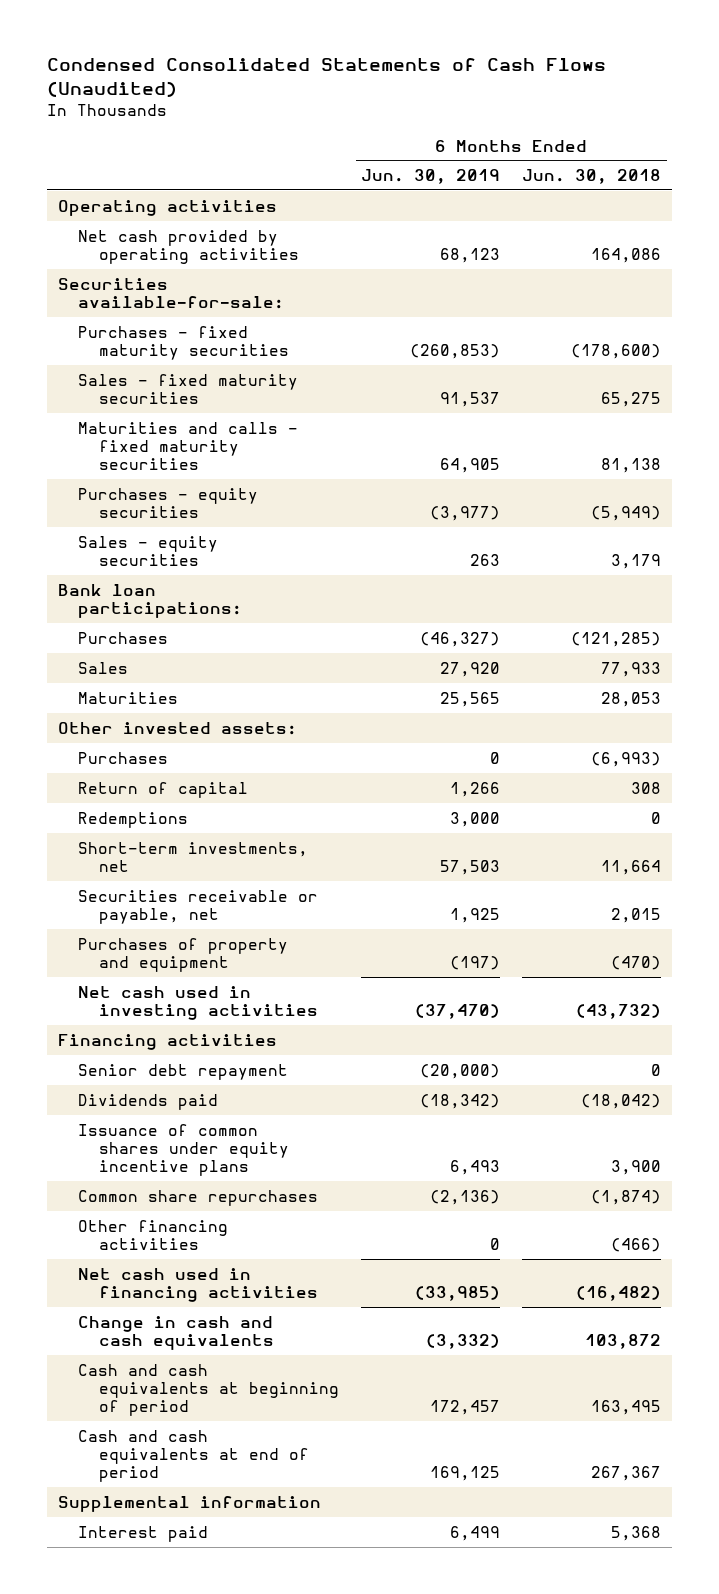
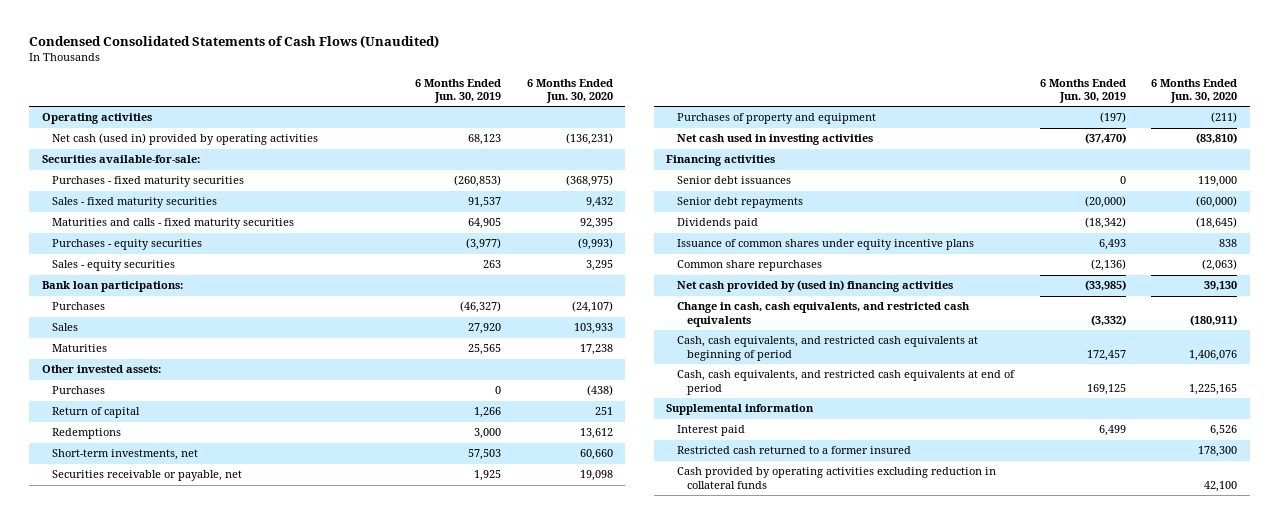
[522,169,662,185] Jun. 30, 2018 -> none
none -> [526,78,613,103] 6 Months Ended Jun. 30, 2020
[78,229,300,264] Net cash provided by operating activities -> [51,133,318,146] Net cash (used in) provided by operating activities
none -> [676,176,791,185] Senior debt issuances
[78,1063,289,1080] Senior debt repayment -> [676,197,803,209] Senior debt repayments
[78,1219,229,1250] Other financing activities -> none
[78,1267,319,1302] Net cash used in financing activities -> [676,280,953,293] Net cash provided by (used in) financing activities
[78,1315,275,1350] Change in cash and cash equivalents -> [676,302,970,327] Change in cash, cash equivalents, and restricted cash equivalents
[78,1363,340,1417] Cash and cash equivalents at beginning of period -> [676,336,978,361] Cash, cash equivalents, and restricted cash equivalents at beginning of period
[78,1429,310,1483] Cash and cash equivalents at end of period -> [676,370,1015,395] Cash, cash equivalents, and restricted cash equivalents at end of period
none -> [676,446,911,455] Restricted cash returned to a former insured
none -> [676,467,996,489] Cash provided by operating activities excluding reduction in collateral funds

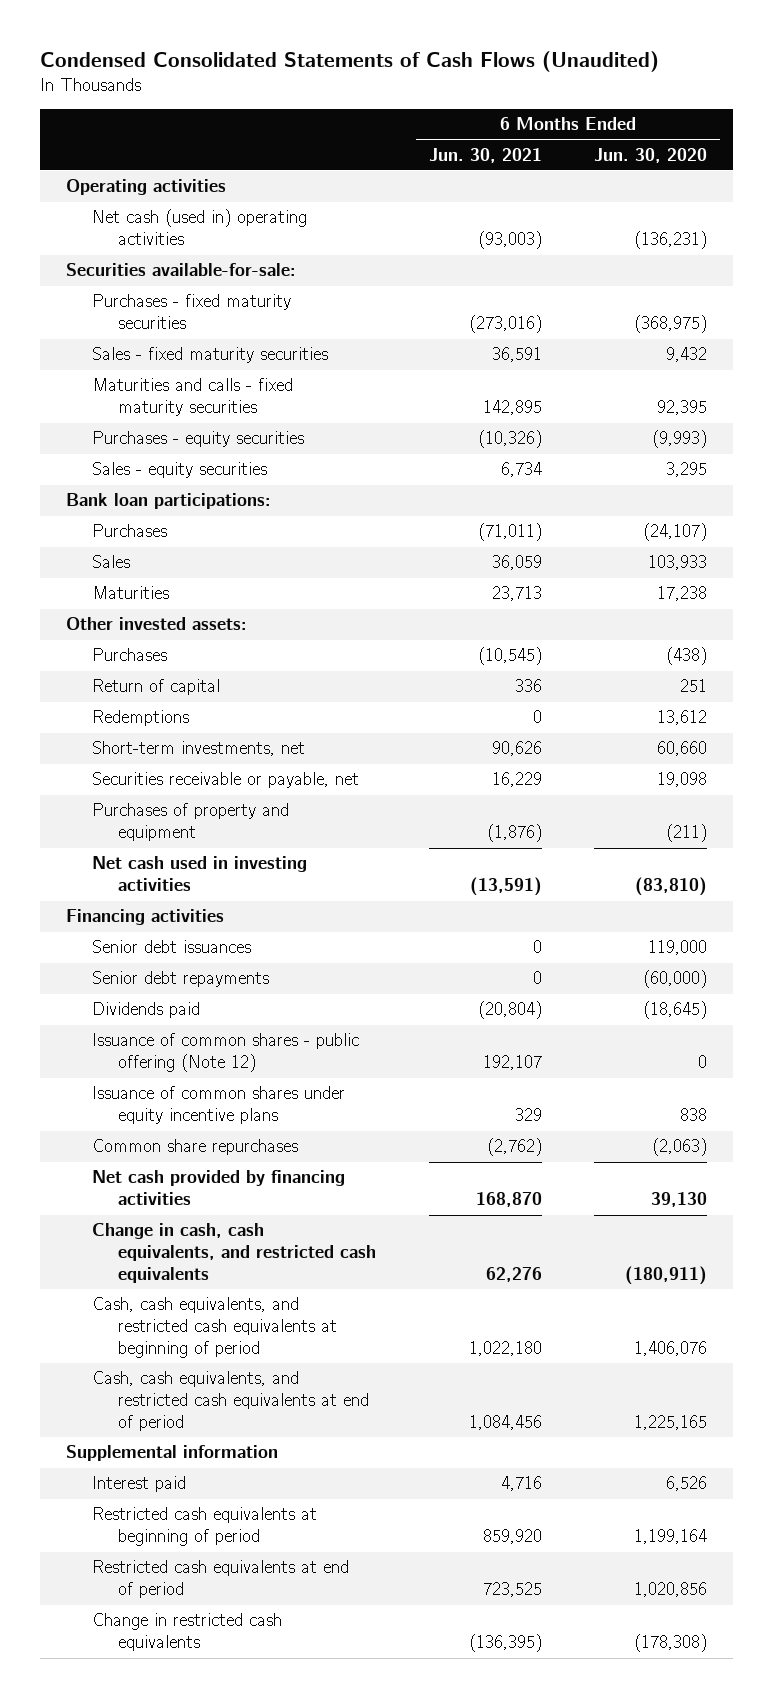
[414,78,501,103] 6 Months Ended Jun. 30, 2019 -> none
none -> [428,147,542,163] Jun. 30, 2021
[51,133,318,146] Net cash (used in) provided by operating activities -> [92,209,308,246] Net cash (used in) operating activities
none -> [92,1033,360,1073] Issuance of common shares - public offering (Note 12)
[676,280,953,293] Net cash provided by (used in) financing activities -> [92,1170,346,1206] Net cash provided by financing activities
[676,446,911,455] Restricted cash returned to a former insured -> none
[676,467,996,489] Cash provided by operating activities excluding reduction in collateral funds -> none
none -> [92,1507,318,1547] Restricted cash equivalents at beginning of period
none -> [92,1560,350,1599] Restricted cash equivalents at end of period
none -> [92,1613,283,1652] Change in restricted cash equivalents

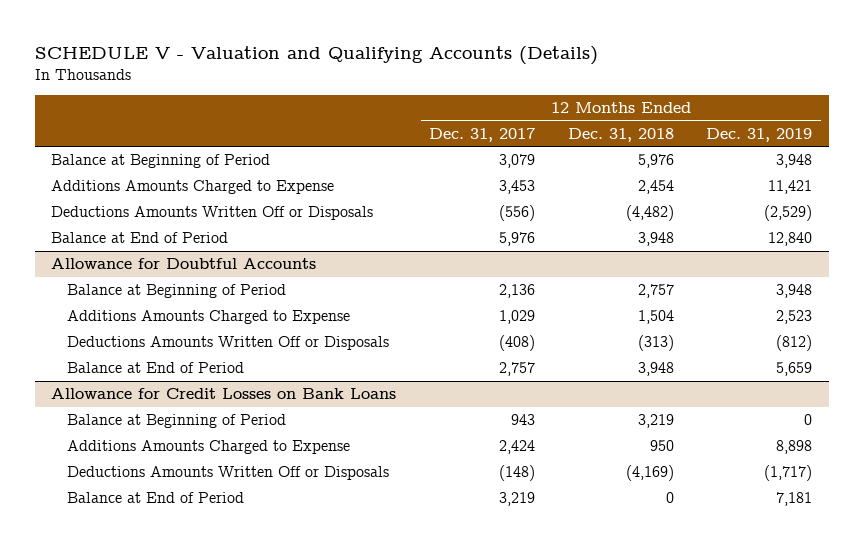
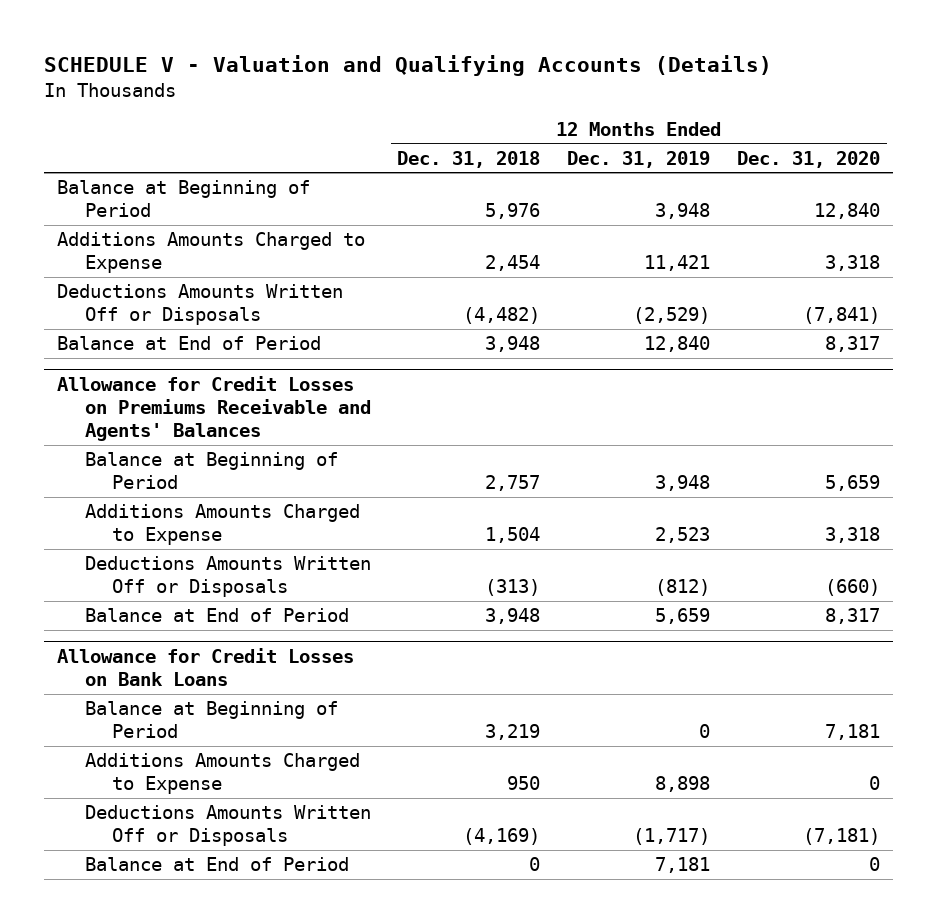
[429,127,536,142] Dec. 31, 2017 -> none
none -> [736,150,880,168] Dec. 31, 2020
[51,258,317,270] Allowance for Doubtful Accounts -> [57,375,371,442] Allowance for Credit Losses on Premiums Receivable and Agents' Balances

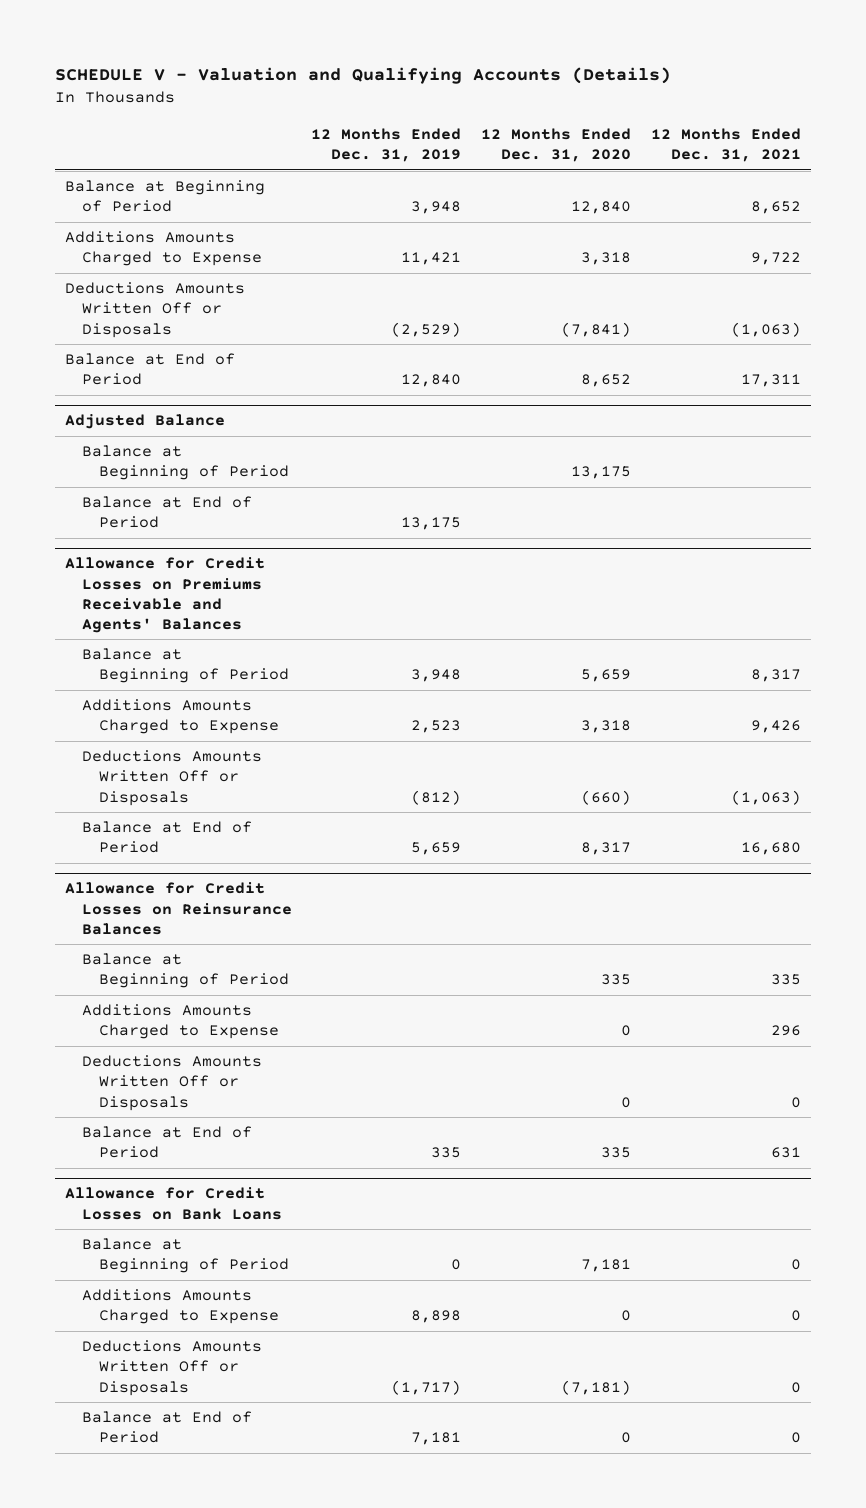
[397,150,541,168] Dec. 31, 2018 -> none
none -> [650,127,801,163] 12 Months Ended Dec. 31, 2021
[824,335,880,352] 8,317 -> [581,374,632,388] 8,652
none -> [64,414,225,430] Adjusted Balance
none -> [81,445,289,481] Balance at Beginning of Period
none -> [81,496,252,529] Balance at End of Period
none -> [64,882,292,935] Allowance for Credit Losses on Reinsurance Balances
none -> [81,953,289,989] Balance at Beginning of Period
none -> [81,1004,279,1040] Additions Amounts Charged to Expense
none -> [81,1055,262,1111] Deductions Amounts Written Off or Disposals
none -> [81,1126,252,1159] Balance at End of Period

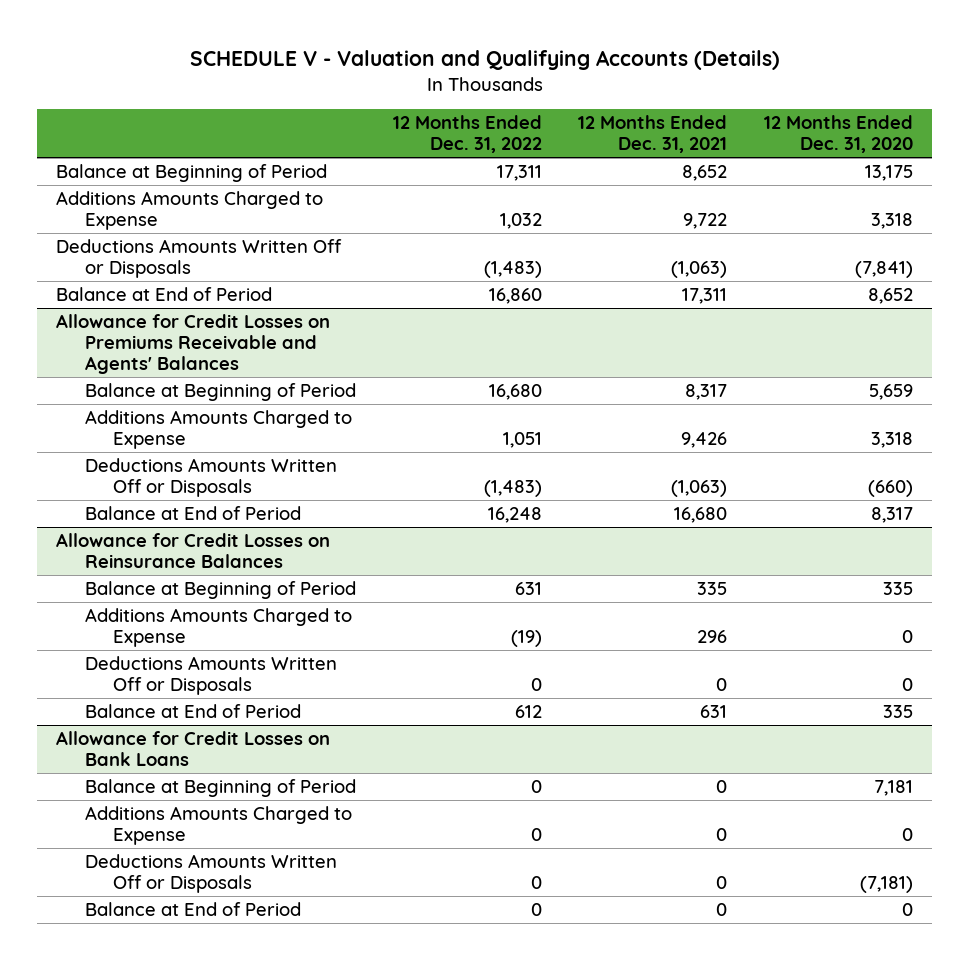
[311,127,462,163] 12 Months Ended Dec. 31, 2019 -> none
none -> [392,115,542,154] 12 Months Ended Dec. 31, 2022
[571,201,632,215] 12,840 -> [865,164,914,181] 13,175
[64,414,225,430] Adjusted Balance -> none
[81,445,289,481] Balance at Beginning of Period -> none
[81,496,252,529] Balance at End of Period -> none

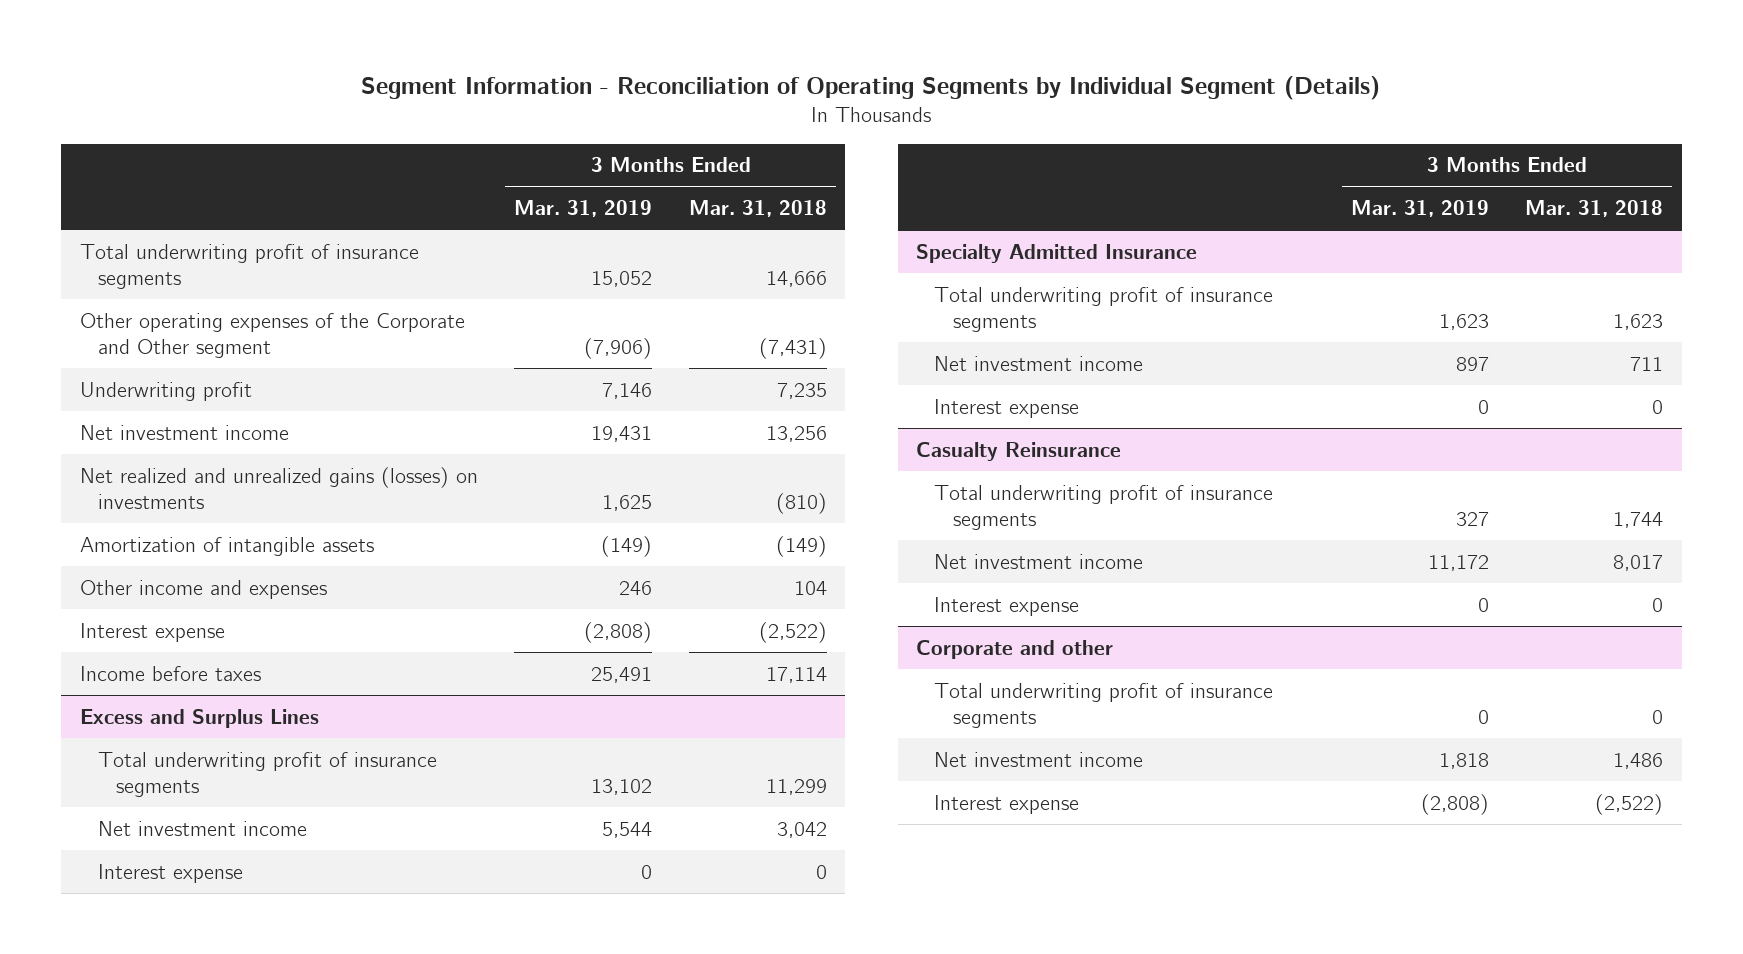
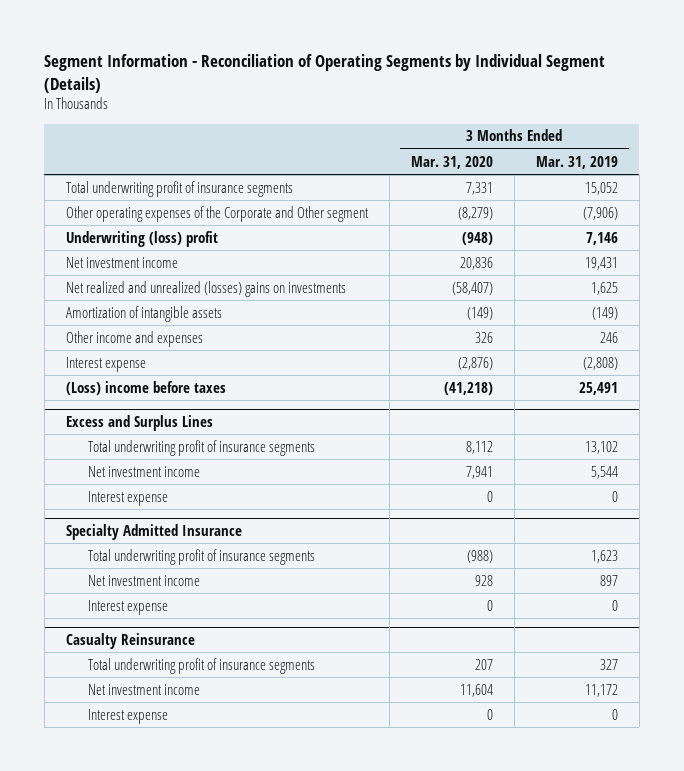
[688,199,827,217] Mar. 31, 2018 -> none
none -> [410,155,493,169] Mar. 31, 2020
[79,381,252,401] Underwriting profit -> [65,230,218,247] Underwriting (loss) profit
[79,466,478,510] Net realized and unrealized gains (losses) on investments -> [65,280,346,297] Net realized and unrealized (losses) gains on investments
[79,665,261,681] Income before taxes -> [65,380,226,395] (Loss) income before taxes
[916,639,1114,659] Corporate and other -> none
[934,682,1274,729] Total underwriting profit of insurance segments -> none
[934,751,1144,767] Net investment income -> none
[934,794,1080,814] Interest expense -> none

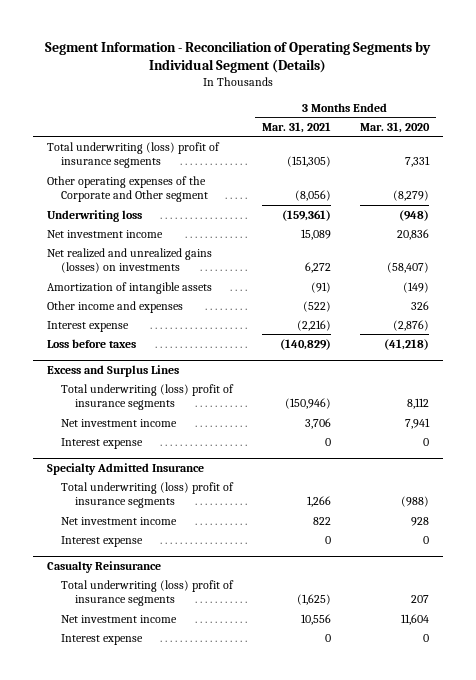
[535,155,618,169] Mar. 31, 2019 -> none
none -> [261,121,331,133] Mar. 31, 2021
[65,180,293,197] Total underwriting profit of insurance segments -> [47,141,221,169] Total underwriting (loss) profit of insurance segments
[65,230,218,247] Underwriting (loss) profit -> [47,209,143,222] Underwriting loss
[65,280,346,297] Net realized and unrealized (losses) gains on investments -> [47,247,213,274] Net realized and unrealized gains (losses) on investments
[65,380,226,395] (Loss) income before taxes -> [47,338,137,348] Loss before taxes
[88,439,316,456] Total underwriting profit of insurance segments -> [61,383,235,411] Total underwriting (loss) profit of insurance segments
[88,548,316,565] Total underwriting profit of insurance segments -> [61,481,235,509] Total underwriting (loss) profit of insurance segments
[88,657,316,674] Total underwriting profit of insurance segments -> [61,579,235,607] Total underwriting (loss) profit of insurance segments

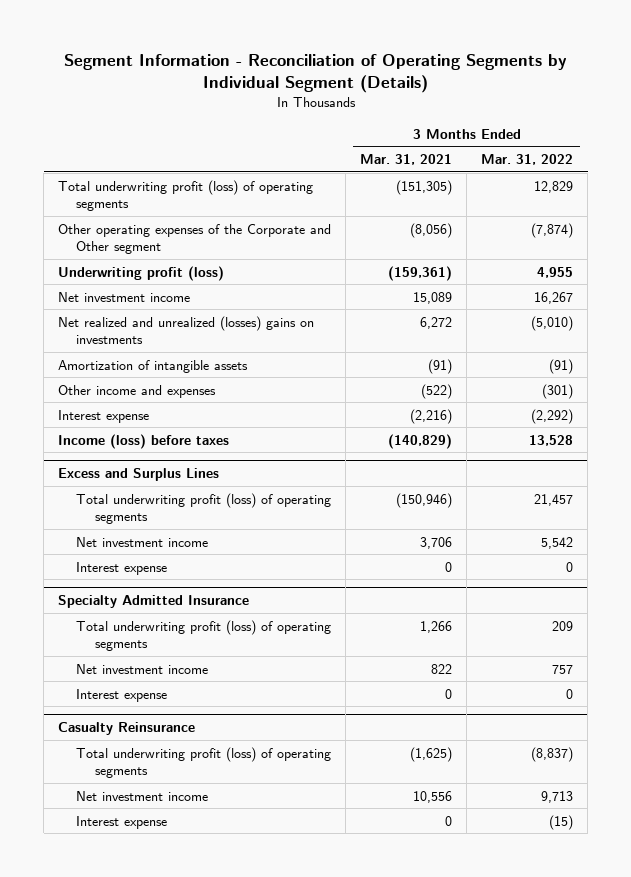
[359,121,430,133] Mar. 31, 2020 -> none
none -> [481,153,574,165] Mar. 31, 2022
[47,141,221,169] Total underwriting (loss) profit of insurance segments -> [58,179,314,211] Total underwriting profit (loss) of operating segments
[47,209,143,222] Underwriting loss -> [58,265,225,281] Underwriting profit (loss)
[47,247,213,274] Net realized and unrealized gains (losses) on investments -> [58,315,315,344] Net realized and unrealized (losses) gains on investments
[47,338,137,348] Loss before taxes -> [58,433,230,449] Income (loss) before taxes
[61,383,235,411] Total underwriting (loss) profit of insurance segments -> [76,492,332,524] Total underwriting profit (loss) of operating segments
[61,481,235,509] Total underwriting (loss) profit of insurance segments -> [76,619,332,651] Total underwriting profit (loss) of operating segments
[61,579,235,607] Total underwriting (loss) profit of insurance segments -> [76,746,332,778] Total underwriting profit (loss) of operating segments

